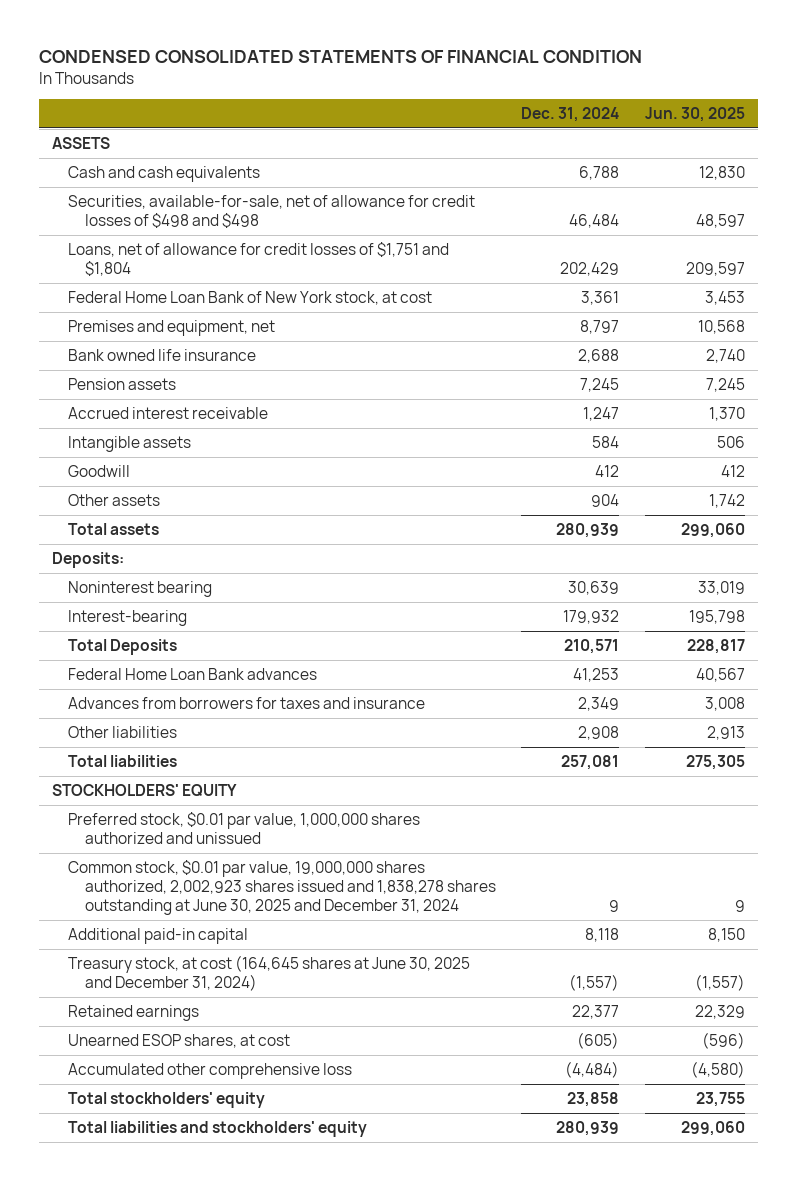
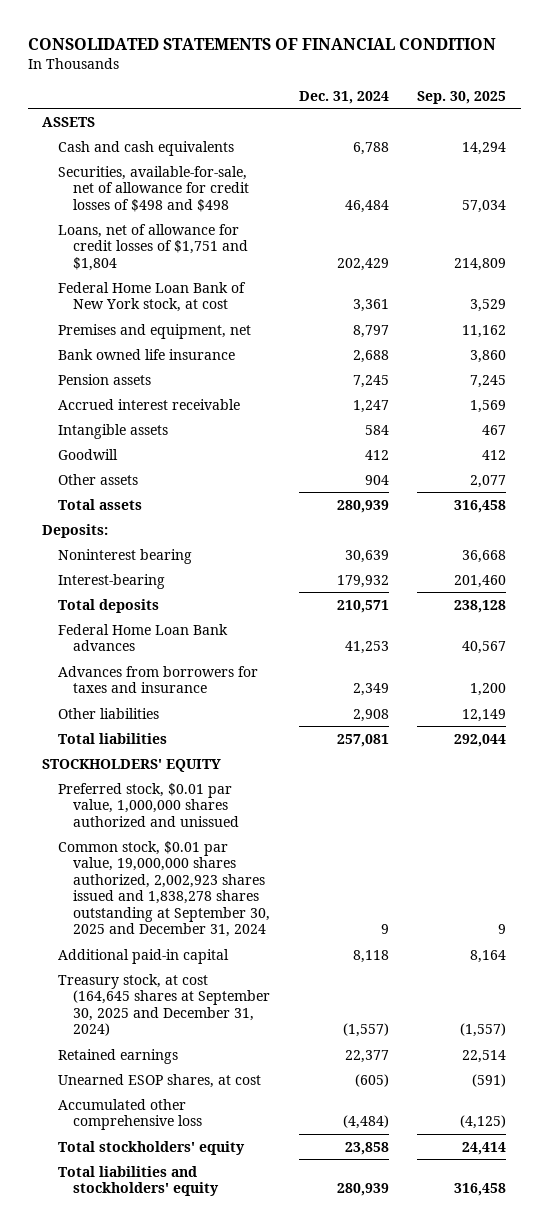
[39,49,643,63] CONDENSED CONSOLIDATED STATEMENTS OF FINANCIAL CONDITION -> [27,37,496,50] CONSOLIDATED STATEMENTS OF FINANCIAL CONDITION
[645,107,746,123] Jun. 30, 2025 -> none
none -> [417,90,507,104] Sep. 30, 2025
[68,638,178,655] Total Deposits -> [57,598,159,613] Total deposits
[68,859,496,916] Common stock, $0.01 par value, 19,000,000 shares authorized, 2,002,923 shares issued and 1,838,278 shares outstanding at June 30, 2025 and December 31, 2024 -> [57,840,271,938] Common stock, $0.01 par value, 19,000,000 shares authorized, 2,002,923 shares issued and 1,838,278 shares outstanding at September 30, 2025 and December 31, 2024
[68,954,471,992] Treasury stock, at cost (164,645 shares at June 30, 2025 and December 31, 2024) -> [57,973,271,1037] Treasury stock, at cost (164,645 shares at September 30, 2025 and December 31, 2024)

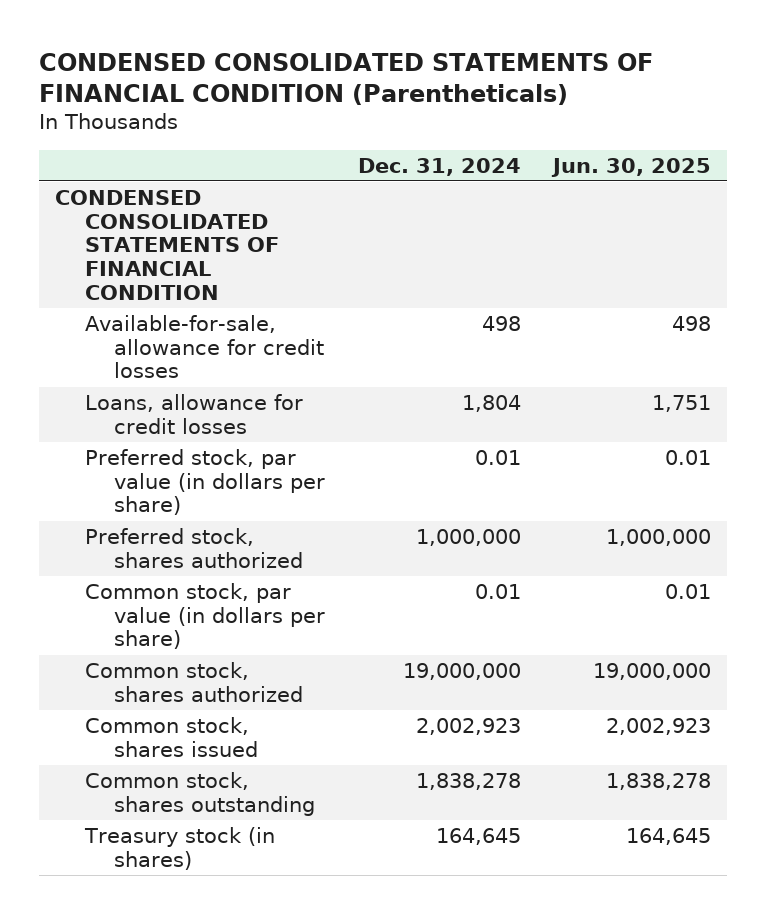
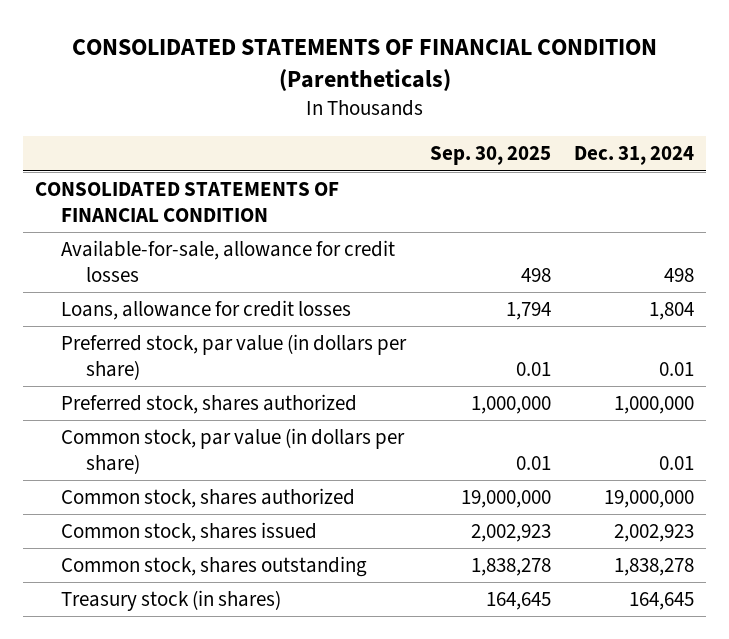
[39,52,654,106] CONDENSED CONSOLIDATED STATEMENTS OF FINANCIAL CONDITION (Parentheticals) -> [71,39,657,92] CONSOLIDATED STATEMENTS OF FINANCIAL CONDITION (Parentheticals)
[550,157,711,177] Jun. 30, 2025 -> none
none -> [429,146,551,166] Sep. 30, 2025
[55,190,279,300] CONDENSED CONSOLIDATED STATEMENTS OF FINANCIAL CONDITION -> [34,182,339,222] CONSOLIDATED STATEMENTS OF FINANCIAL CONDITION

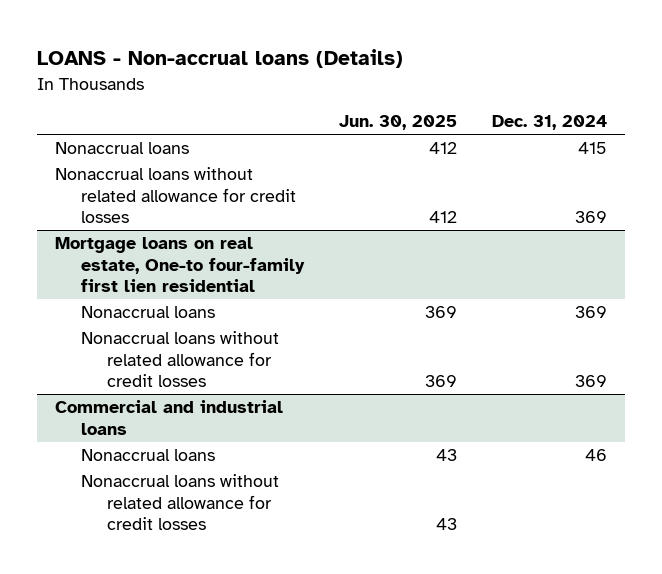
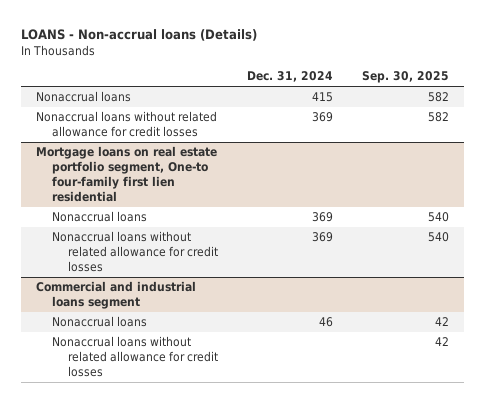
[339,115,458,131] Jun. 30, 2025 -> none
none -> [362,71,450,84] Sep. 30, 2025
[54,237,305,293] Mortgage loans on real estate, One-to four-family first lien residential -> [35,146,217,202] Mortgage loans on real estate portfolio segment, One-to four-family first lien residential
[54,400,283,435] Commercial and industrial loans -> [35,281,196,310] Commercial and industrial loans segment

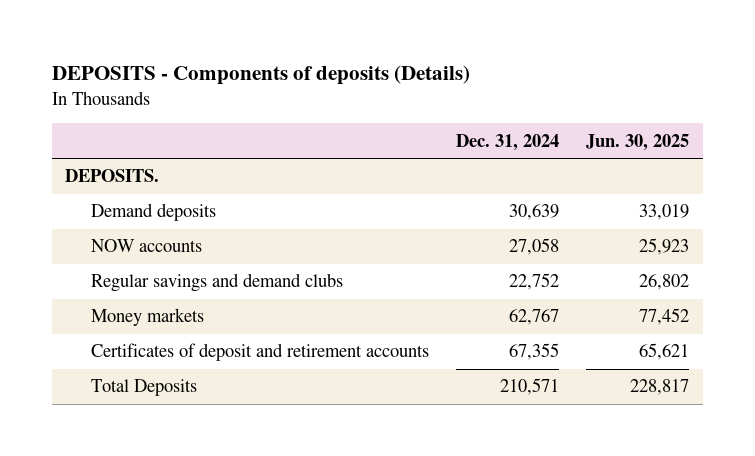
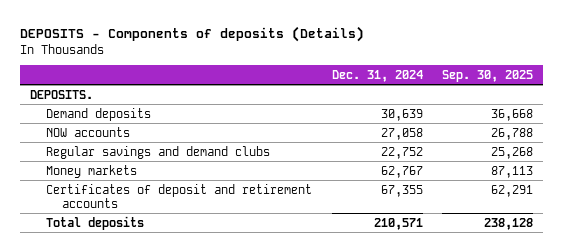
[586,133,690,151] Jun. 30, 2025 -> none
none -> [442,69,534,82] Sep. 30, 2025
[90,379,197,397] Total Deposits -> [45,215,144,230] Total deposits

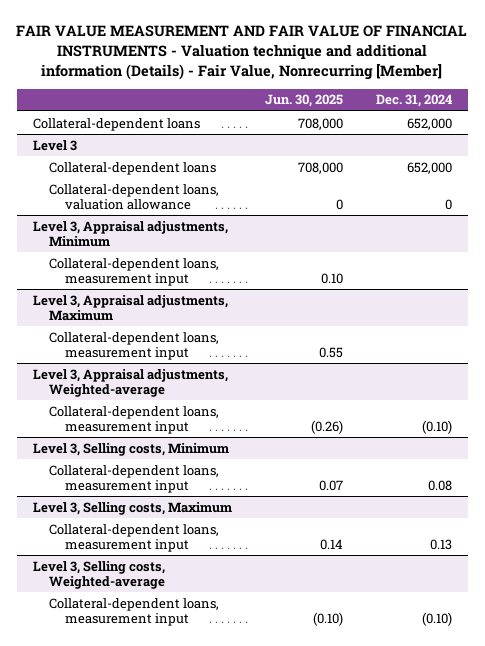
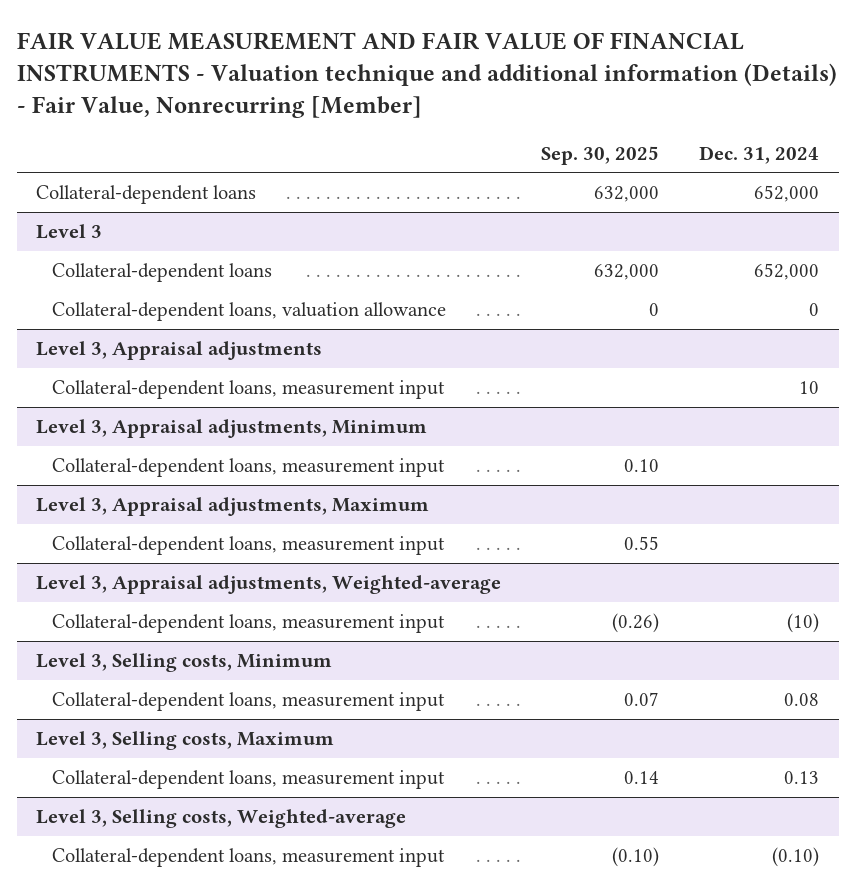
[264,94,343,108] Jun. 30, 2025 -> none
none -> [541,145,660,165] Sep. 30, 2025
none -> [36,341,323,361] Level 3, Appraisal adjustments
none -> [52,380,446,400] Collateral-dependent loans, measurement input
[421,419,452,434] (0.10) -> [786,613,819,634] (10)

